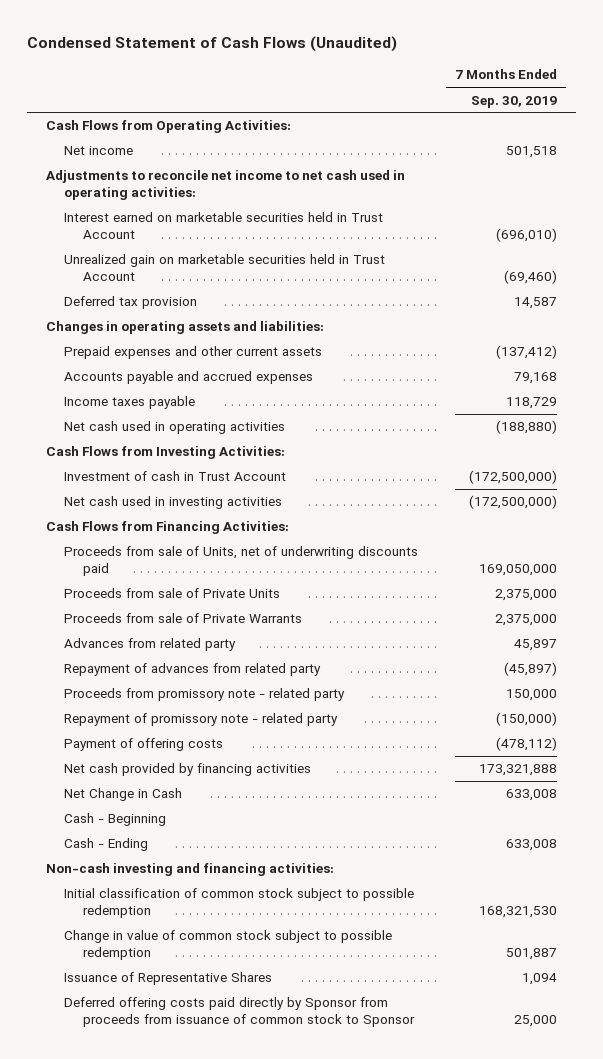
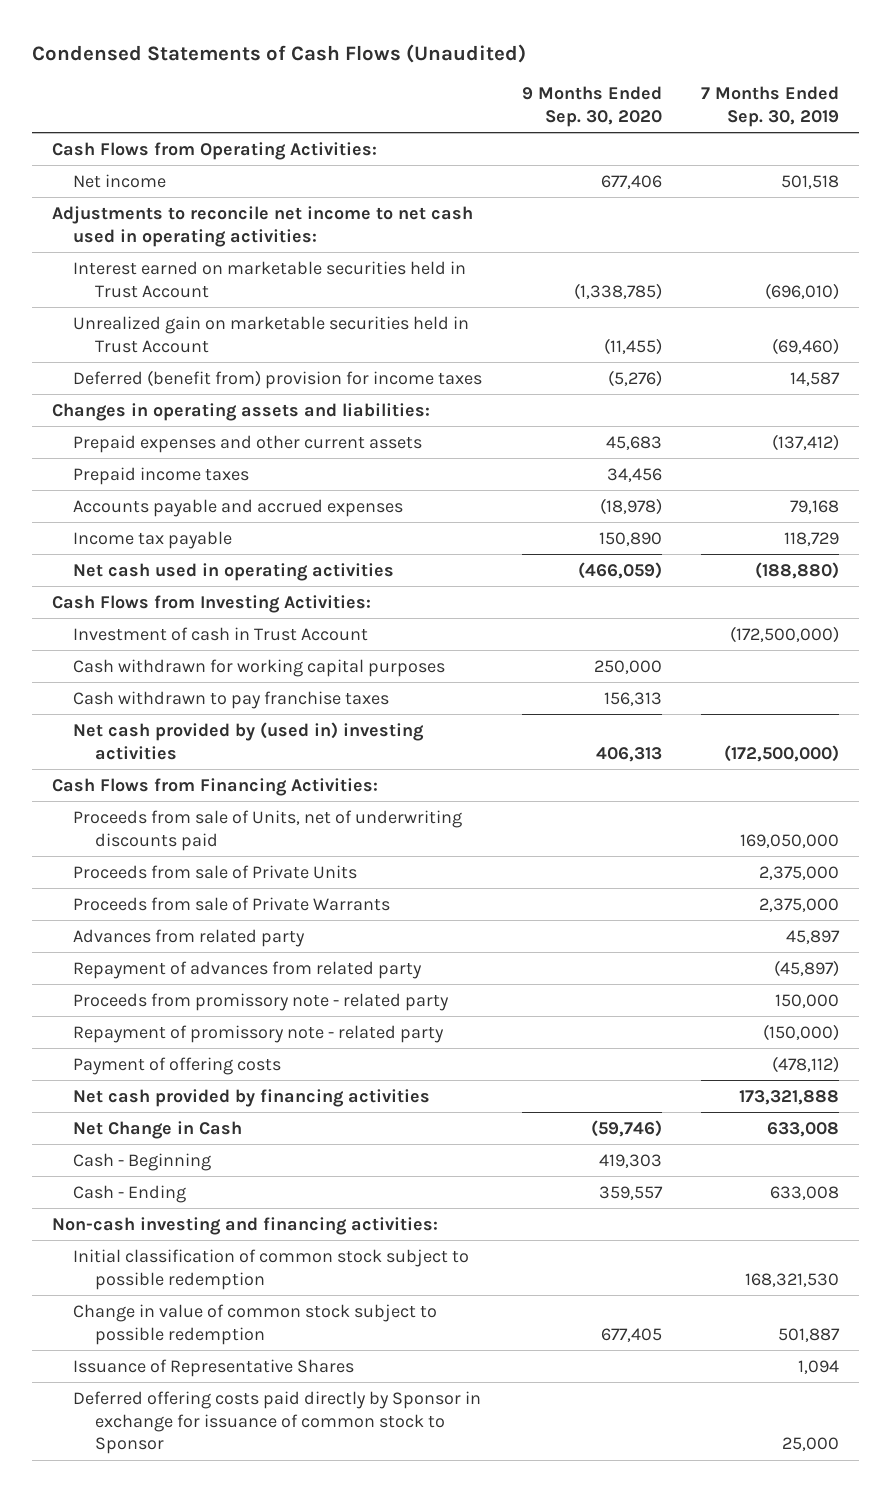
[27,36,398,53] Condensed Statement of Cash Flows (Unaudited) -> [31,43,526,63] Condensed Statements of Cash Flows (Unaudited)
none -> [521,86,662,127] 9 Months Ended Sep. 30, 2020
[64,296,198,310] Deferred tax provision -> [73,369,483,389] Deferred (benefit from) provision for income taxes
none -> [73,466,250,485] Prepaid income taxes
[64,396,196,410] Income taxes payable -> [73,530,233,549] Income tax payable
none -> [73,658,446,677] Cash withdrawn for working capital purposes
none -> [73,690,390,709] Cash withdrawn to pay franchise taxes
[64,496,283,510] Net cash used in investing activities -> [73,721,425,760] Net cash provided by (used in) investing activities
[64,997,415,1028] Deferred offering costs paid directly by Sponsor from proceeds from issuance of common stock to Sponsor -> [73,1390,482,1455] Deferred offering costs paid directly by Sponsor in exchange for issuance of common stock to Sponsor

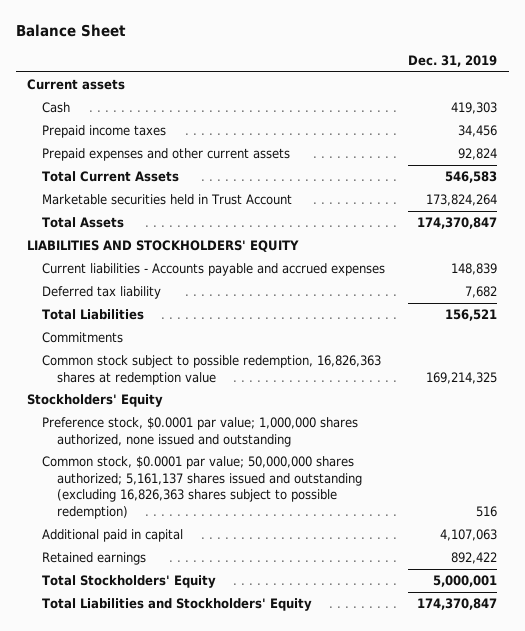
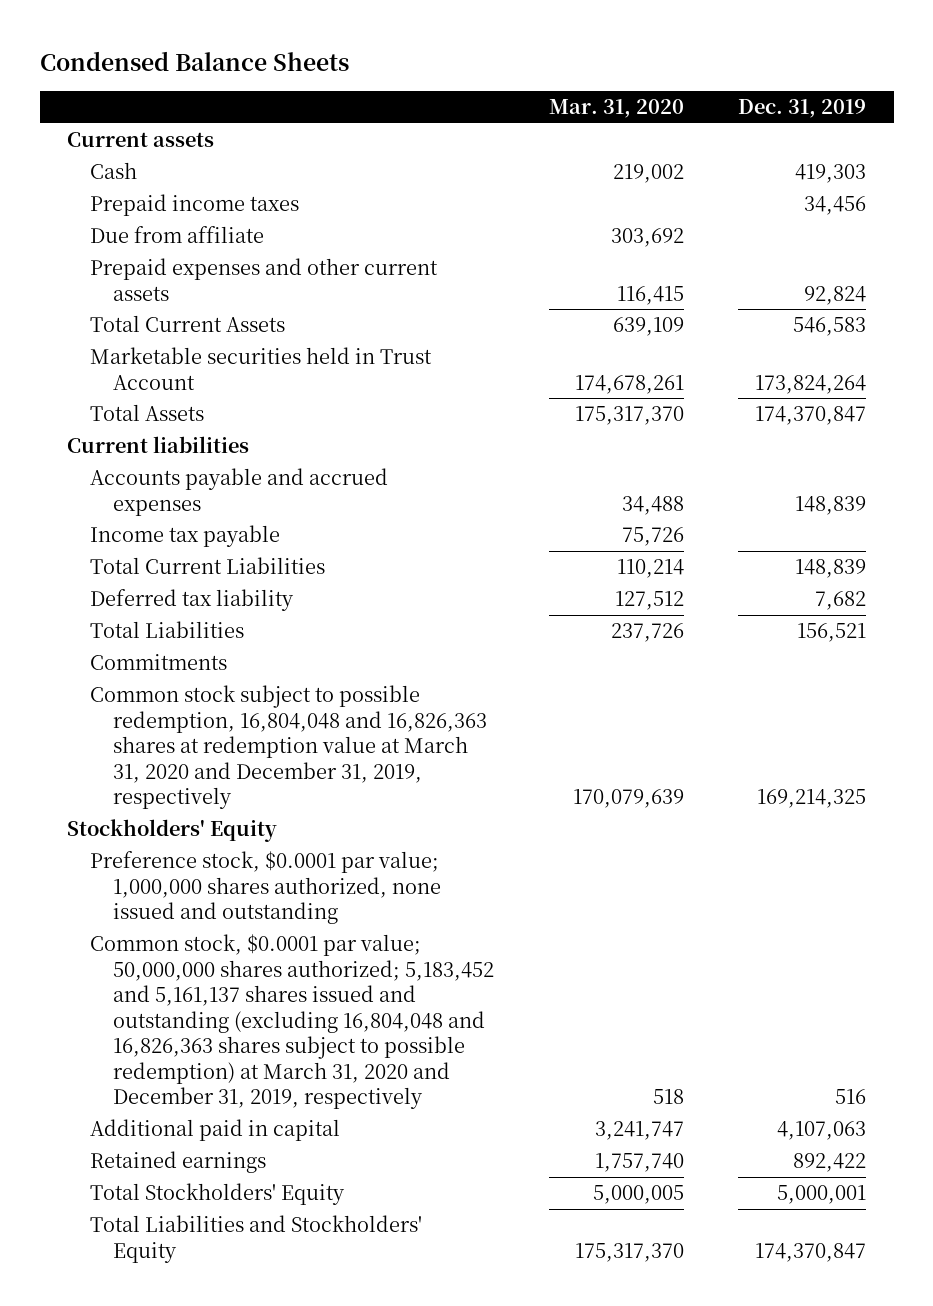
[15,23,126,37] Balance Sheet -> [39,50,349,71] Condensed Balance Sheets
none -> [548,98,684,118] Mar. 31, 2020
none -> [90,226,265,244] Due from affiliate
[27,240,300,253] LIABILITIES AND STOCKHOLDERS' EQUITY -> none
none -> [66,436,249,454] Current liabilities
[42,263,386,277] Current liabilities - Accounts payable and accrued expenses -> [90,468,389,516] Accounts payable and accrued expenses
none -> [90,525,281,548] Income tax payable
none -> [90,557,326,575] Total Current Liabilities
[42,355,382,385] Common stock subject to possible redemption, 16,826,363 shares at redemption value -> [90,685,488,810] Common stock subject to possible redemption, 16,804,048 and 16,826,363 shares at redemption value at March 31, 2020 and December 31, 2019, respectively
[42,456,362,519] Common stock, $0.0001 par value; 50,000,000 shares authorized; 5,161,137 shares issued and outstanding (excluding 16,826,363 shares subject to possible redemption) -> [90,934,495,1110] Common stock, $0.0001 par value; 50,000,000 shares authorized; 5,183,452 and 5,161,137 shares issued and outstanding (excluding 16,804,048 and 16,826,363 shares subject to possible redemption) at March 31, 2020 and December 31, 2019, respectively

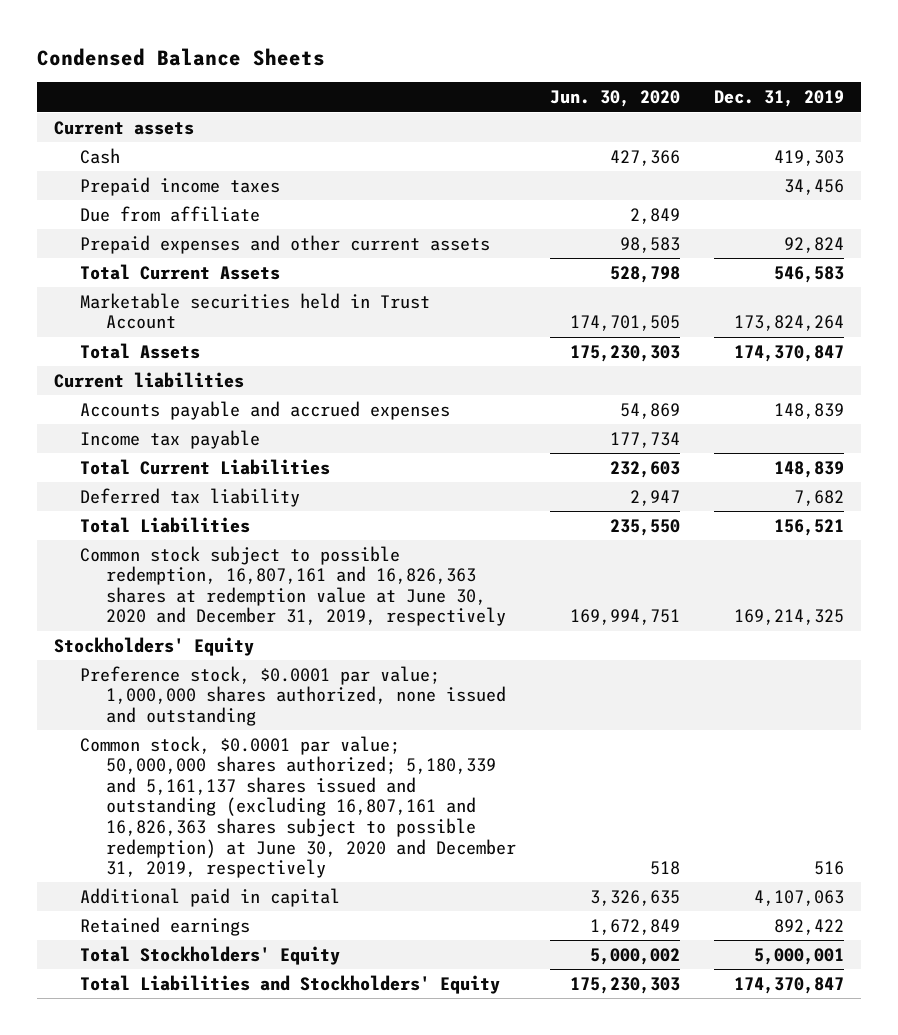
[548,98,684,118] Mar. 31, 2020 -> none
none -> [550,90,681,108] Jun. 30, 2020
[90,654,228,671] Commitments -> none
[90,685,488,810] Common stock subject to possible redemption, 16,804,048 and 16,826,363 shares at redemption value at March 31, 2020 and December 31, 2019, respectively -> [80,545,507,627] Common stock subject to possible redemption, 16,807,161 and 16,826,363 shares at redemption value at June 30, 2020 and December 31, 2019, respectively
[90,934,495,1110] Common stock, $0.0001 par value; 50,000,000 shares authorized; 5,183,452 and 5,161,137 shares issued and outstanding (excluding 16,804,048 and 16,826,363 shares subject to possible redemption) at March 31, 2020 and December 31, 2019, respectively -> [80,735,517,879] Common stock, $0.0001 par value; 50,000,000 shares authorized; 5,180,339 and 5,161,137 shares issued and outstanding (excluding 16,807,161 and 16,826,363 shares subject to possible redemption) at June 30, 2020 and December 31, 2019, respectively

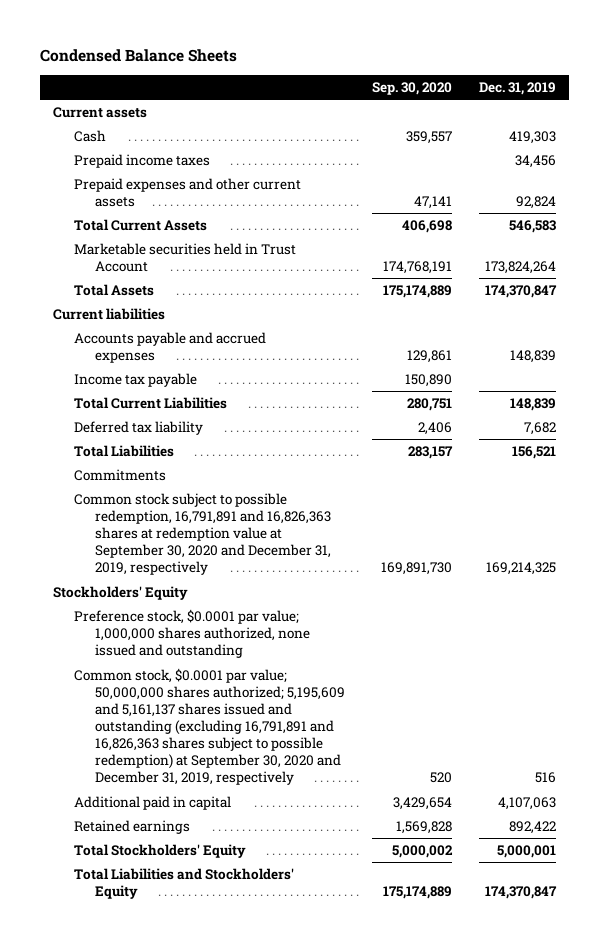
[550,90,681,108] Jun. 30, 2020 -> none
none -> [372,81,453,95] Sep. 30, 2020
[80,205,261,222] Due from affiliate -> none
none -> [74,469,167,482] Commitments
[80,545,507,627] Common stock subject to possible redemption, 16,807,161 and 16,826,363 shares at redemption value at June 30, 2020 and December 31, 2019, respectively -> [74,493,332,576] Common stock subject to possible redemption, 16,791,891 and 16,826,363 shares at redemption value at September 30, 2020 and December 31, 2019, respectively
[80,735,517,879] Common stock, $0.0001 par value; 50,000,000 shares authorized; 5,180,339 and 5,161,137 shares issued and outstanding (excluding 16,807,161 and 16,826,363 shares subject to possible redemption) at June 30, 2020 and December 31, 2019, respectively -> [74,668,346,786] Common stock, $0.0001 par value; 50,000,000 shares authorized; 5,195,609 and 5,161,137 shares issued and outstanding (excluding 16,791,891 and 16,826,363 shares subject to possible redemption) at September 30, 2020 and December 31, 2019, respectively

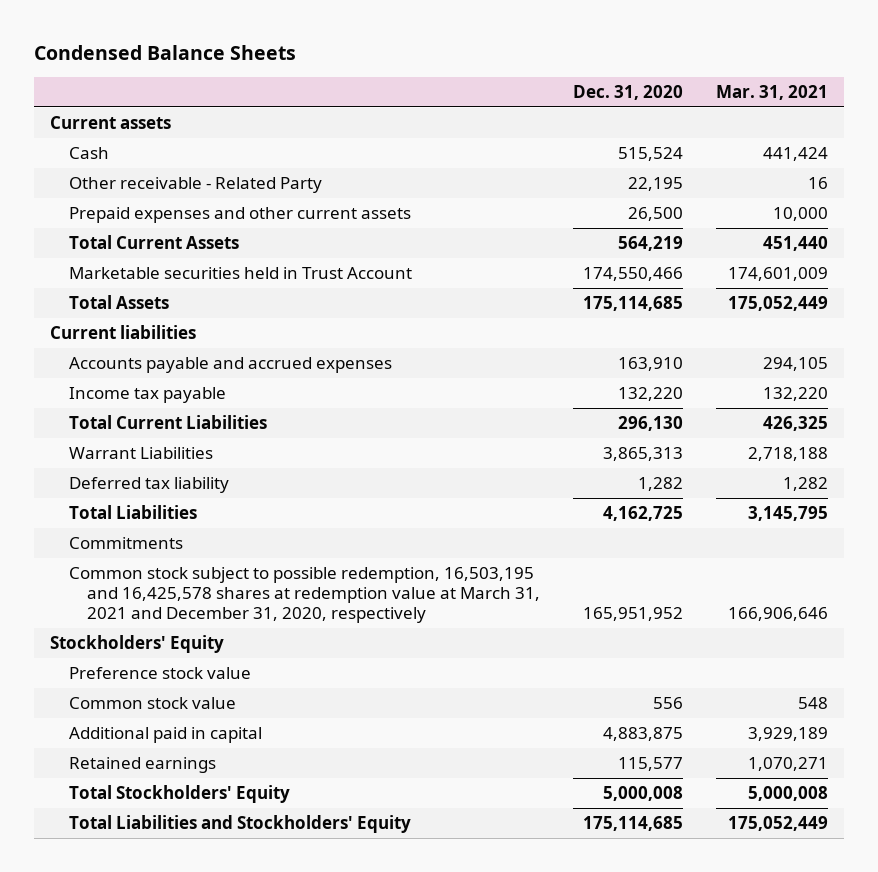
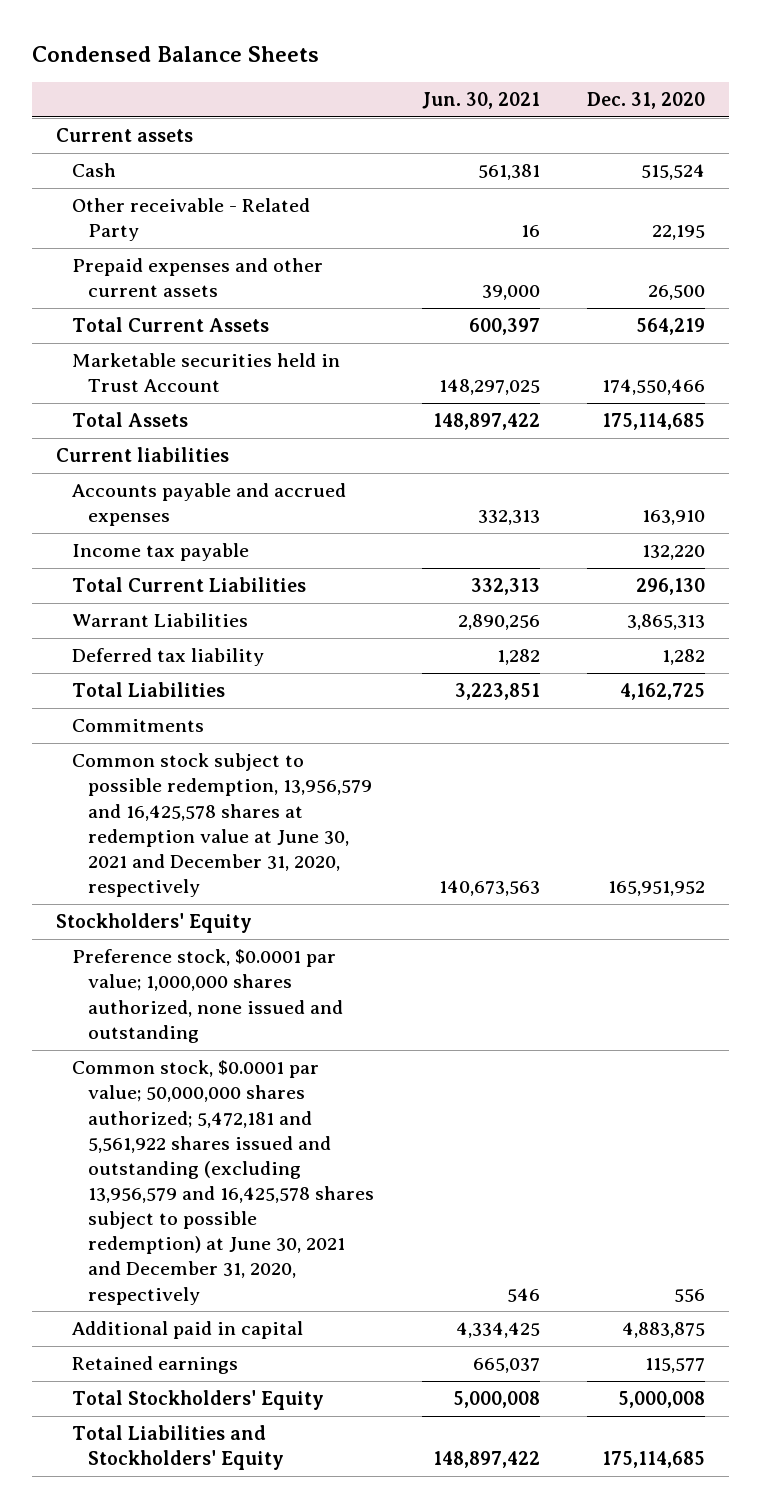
[715,84,828,100] Mar. 31, 2021 -> none
none -> [421,92,540,110] Jun. 30, 2021
[68,567,541,624] Common stock subject to possible redemption, 16,503,195 and 16,425,578 shares at redemption value at March 31, 2021 and December 31, 2020, respectively -> [71,753,373,897] Common stock subject to possible redemption, 13,956,579 and 16,425,578 shares at redemption value at June 30, 2021 and December 31, 2020, respectively
[68,667,251,680] Preference stock value -> [71,949,344,1043] Preference stock, $0.0001 par value; 1,000,000 shares authorized, none issued and outstanding
[68,697,236,710] Common stock value -> [71,1060,375,1305] Common stock, $0.0001 par value; 50,000,000 shares authorized; 5,472,181 and 5,561,922 shares issued and outstanding (excluding 13,956,579 and 16,425,578 shares subject to possible redemption) at June 30, 2021 and December 31, 2020, respectively

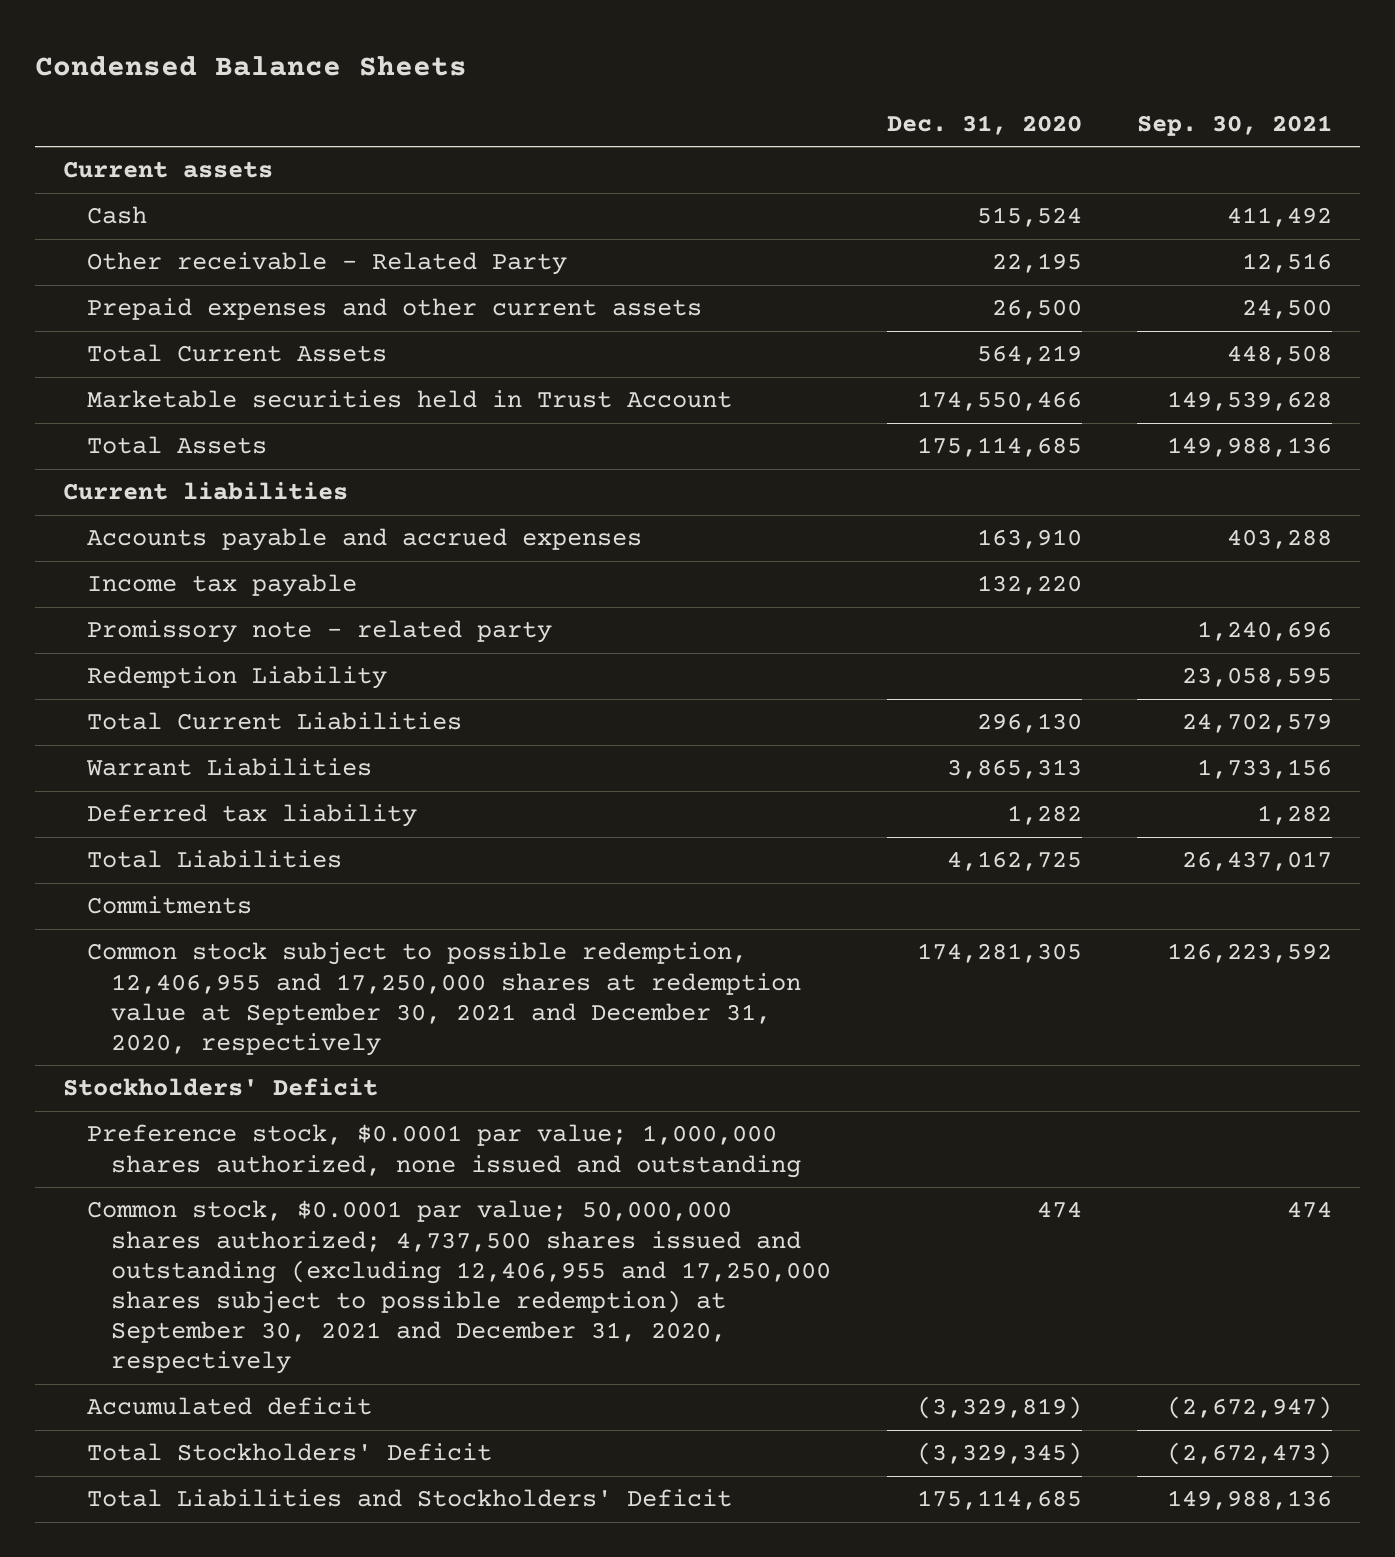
[421,92,540,110] Jun. 30, 2021 -> none
none -> [1137,114,1333,136] Sep. 30, 2021
none -> [86,620,552,644] Promissory note - related party
none -> [86,666,387,690] Redemption Liability
[71,753,373,897] Common stock subject to possible redemption, 13,956,579 and 16,425,578 shares at redemption value at June 30, 2021 and December 31, 2020, respectively -> [86,942,802,1056] Common stock subject to possible redemption, 12,406,955 and 17,250,000 shares at redemption value at September 30, 2021 and December 31, 2020, respectively
[608,880,706,896] 165,951,952 -> [916,943,1082,964] 174,281,305
[55,913,252,934] Stockholders' Equity -> [62,1078,378,1097] Stockholders' Deficit
[71,1321,303,1340] Additional paid in capital -> none
[71,1356,238,1375] Retained earnings -> none
[71,1060,375,1305] Common stock, $0.0001 par value; 50,000,000 shares authorized; 5,472,181 and 5,561,922 shares issued and outstanding (excluding 13,956,579 and 16,425,578 shares subject to possible redemption) at June 30, 2021 and December 31, 2020, respectively -> [86,1200,832,1375] Common stock, $0.0001 par value; 50,000,000 shares authorized; 4,737,500 shares issued and outstanding (excluding 12,406,955 and 17,250,000 shares subject to possible redemption) at September 30, 2021 and December 31, 2020, respectively
[674,1288,706,1302] 556 -> [1036,1201,1082,1219] 474
none -> [86,1397,372,1416] Accumulated deficit
[71,1390,324,1411] Total Stockholders' Equity -> [86,1443,492,1462] Total Stockholders' Deficit
[618,1391,706,1409] 5,000,008 -> [916,1442,1082,1466] (3,329,345)
[71,1425,285,1471] Total Liabilities and Stockholders' Equity -> [86,1489,732,1508] Total Liabilities and Stockholders' Deficit

